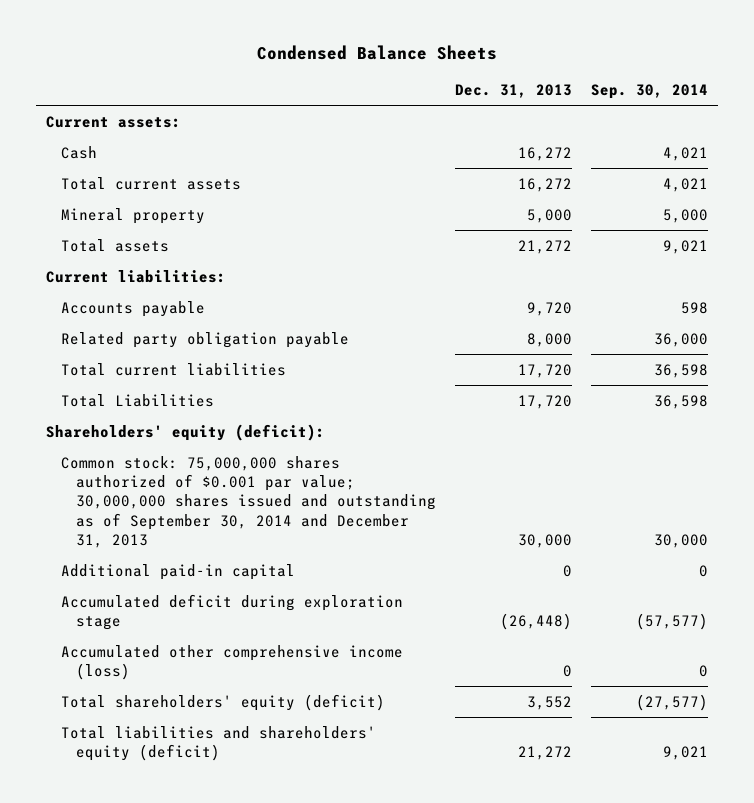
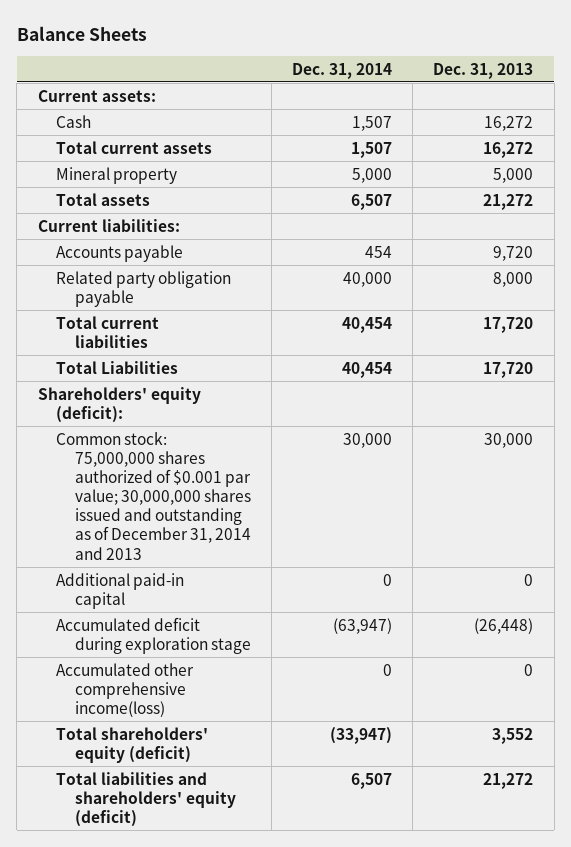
[256,45,497,61] Condensed Balance Sheets -> [16,25,147,41] Balance Sheets
[591,83,709,99] Sep. 30, 2014 -> none
none -> [292,62,393,79] Dec. 31, 2014
[60,455,436,548] Common stock: 75,000,000 shares authorized of $0.001 par value; 30,000,000 shares issued and outstanding as of September 30, 2014 and December 31, 2013 -> [56,431,251,560] Common stock: 75,000,000 shares authorized of $0.001 par value; 30,000,000 shares issued and outstanding as of December 31, 2014 and 2013
[60,644,403,681] Accumulated other comprehensive income (loss) -> [56,662,195,717] Accumulated other comprehensive income(loss)

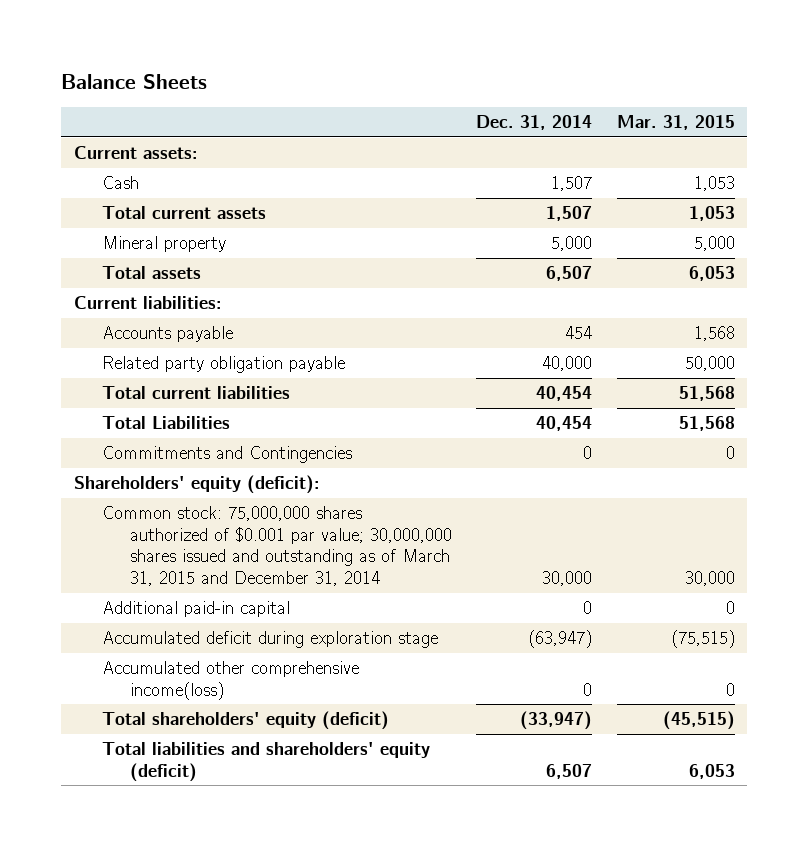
[433,62,534,79] Dec. 31, 2013 -> none
none -> [616,114,735,130] Mar. 31, 2015
none -> [101,446,352,464] Commitments and Contingencies
[56,431,251,560] Common stock: 75,000,000 shares authorized of $0.001 par value; 30,000,000 shares issued and outstanding as of December 31, 2014 and 2013 -> [101,506,453,586] Common stock: 75,000,000 shares authorized of $0.001 par value; 30,000,000 shares issued and outstanding as of March 31, 2015 and December 31, 2014

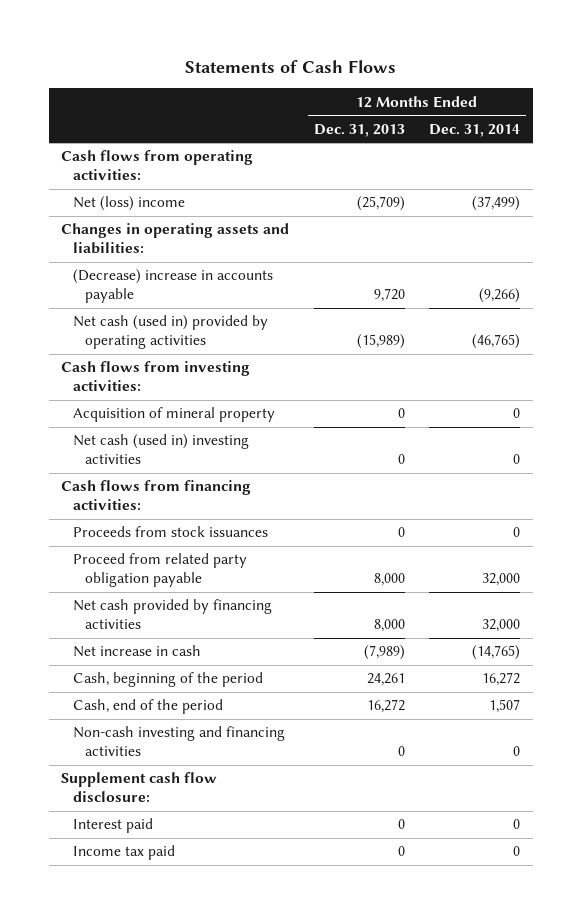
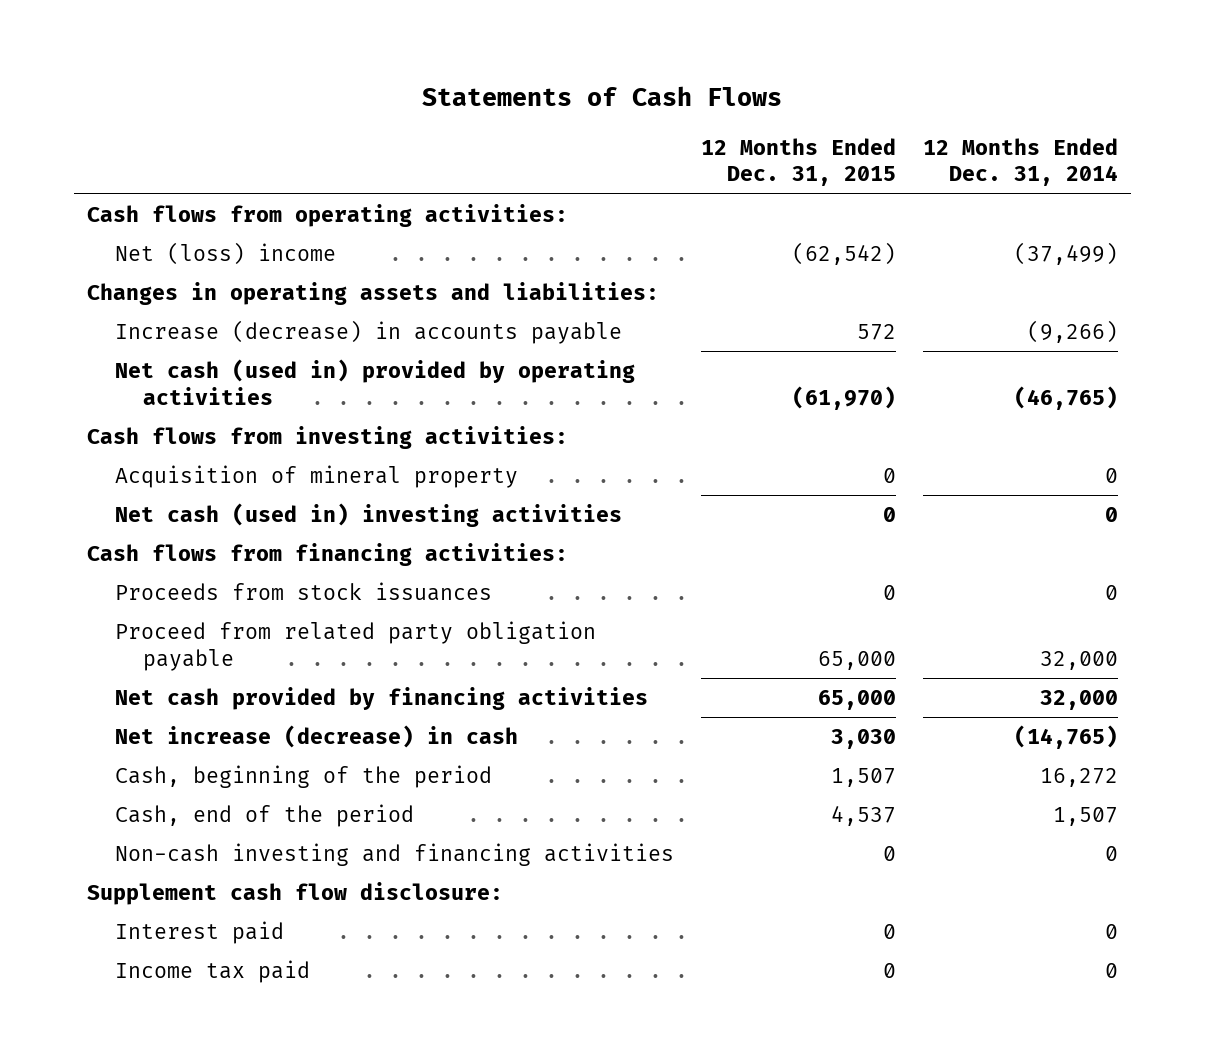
[313,123,405,137] Dec. 31, 2013 -> none
none -> [700,137,896,187] 12 Months Ended Dec. 31, 2015
[73,269,274,304] (Decrease) increase in accounts payable -> [115,319,623,344] Increase (decrease) in accounts payable
[73,645,202,658] Net increase in cash -> [115,724,519,748] Net increase (decrease) in cash

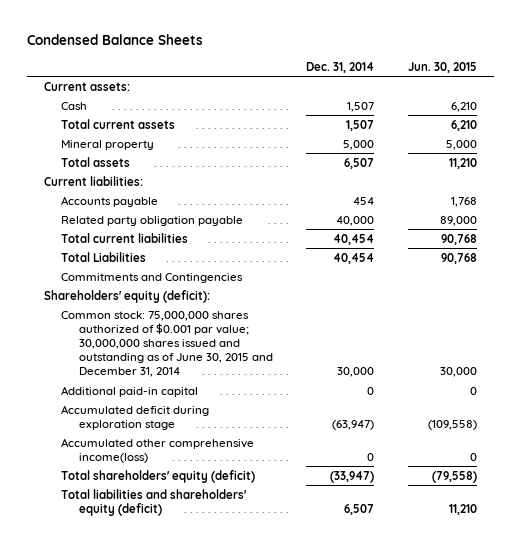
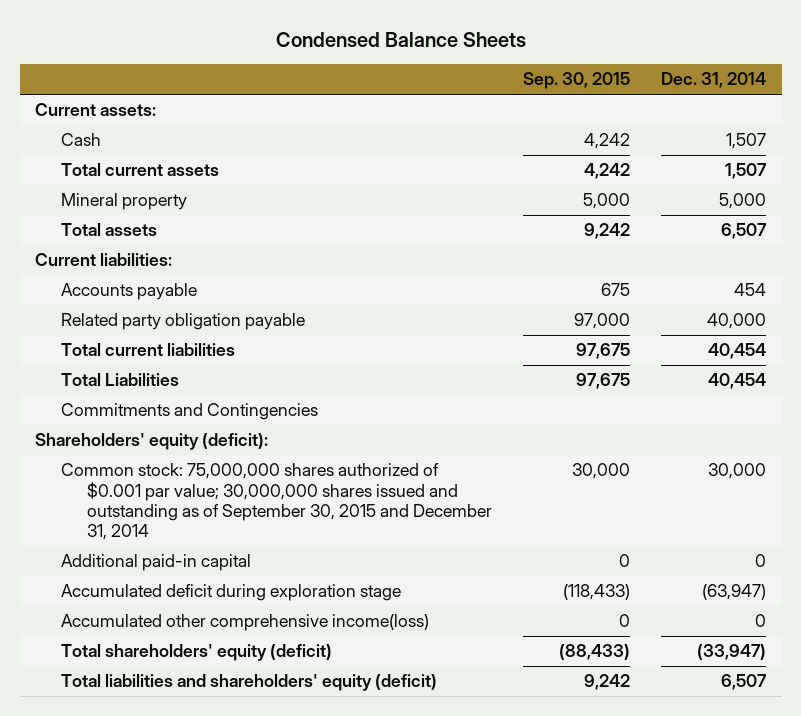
[408,61,478,73] Jun. 30, 2015 -> none
none -> [522,72,630,90] Sep. 30, 2015
[61,310,273,378] Common stock: 75,000,000 shares authorized of $0.001 par value; 30,000,000 shares issued and outstanding as of June 30, 2015 and December 31, 2014 -> [60,463,492,540] Common stock: 75,000,000 shares authorized of $0.001 par value; 30,000,000 shares issued and outstanding as of September 30, 2015 and December 31, 2014

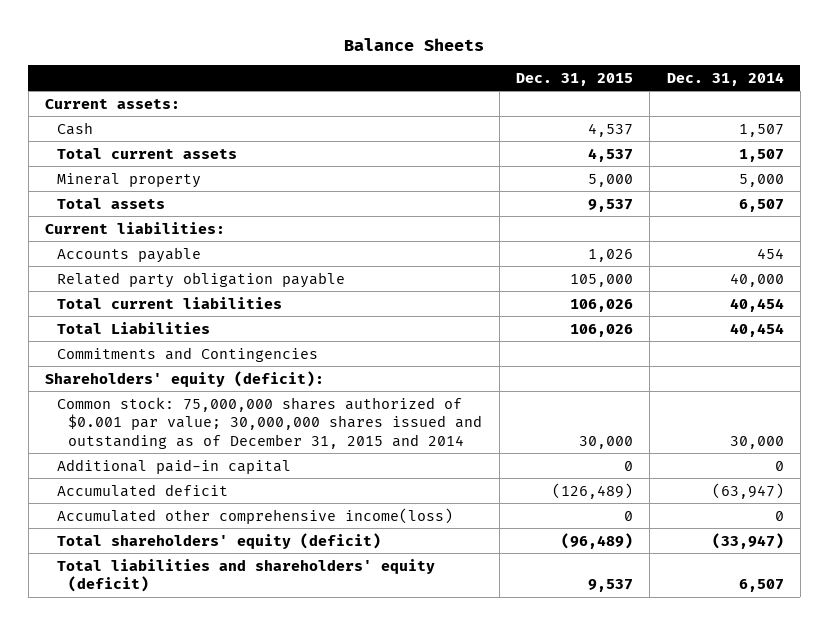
[275,31,526,47] Condensed Balance Sheets -> [344,37,485,51] Balance Sheets
[522,72,630,90] Sep. 30, 2015 -> none
none -> [515,72,633,86] Dec. 31, 2015
[60,463,492,540] Common stock: 75,000,000 shares authorized of $0.001 par value; 30,000,000 shares issued and outstanding as of September 30, 2015 and December 31, 2014 -> [56,396,483,449] Common stock: 75,000,000 shares authorized of $0.001 par value; 30,000,000 shares issued and outstanding as of December 31, 2015 and 2014
[60,584,401,602] Accumulated deficit during exploration stage -> [56,483,228,497] Accumulated deficit

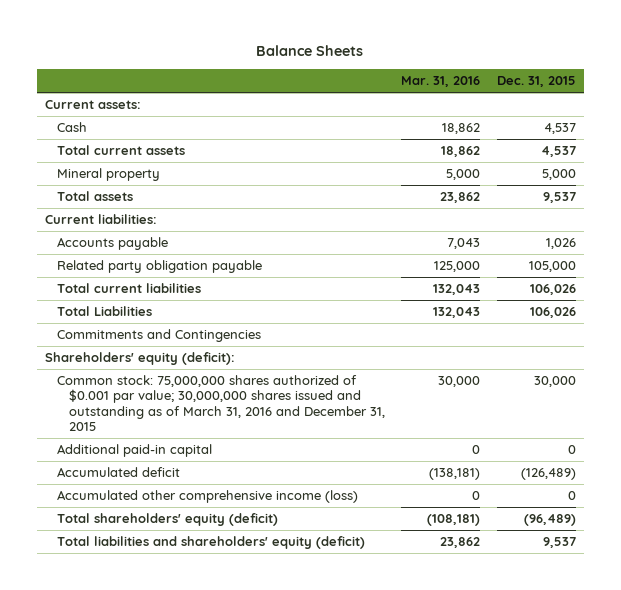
[666,71,784,86] Dec. 31, 2014 -> none
none -> [401,76,481,88] Mar. 31, 2016
[56,396,483,449] Common stock: 75,000,000 shares authorized of $0.001 par value; 30,000,000 shares issued and outstanding as of December 31, 2015 and 2014 -> [56,375,385,432] Common stock: 75,000,000 shares authorized of $0.001 par value; 30,000,000 shares issued and outstanding as of March 31, 2016 and December 31, 2015
[56,507,453,524] Accumulated other comprehensive income(loss) -> [56,490,358,504] Accumulated other comprehensive income (loss)

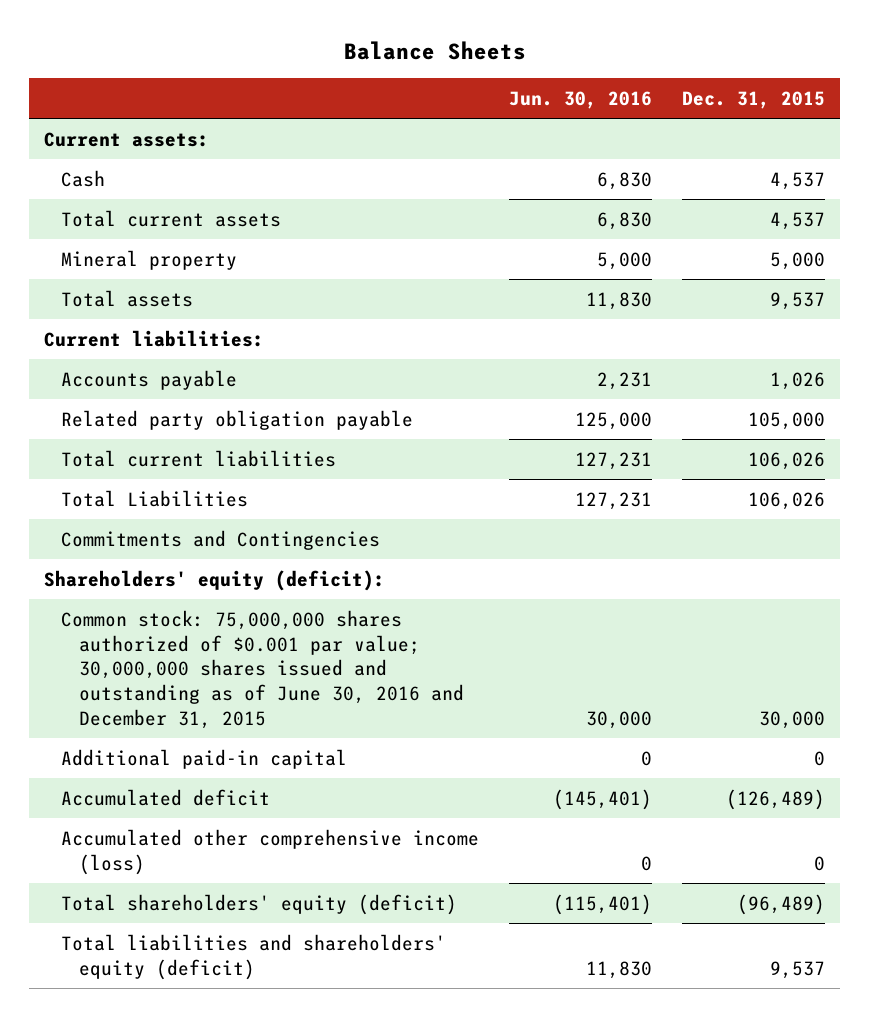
[401,76,481,88] Mar. 31, 2016 -> none
none -> [509,91,653,110] Jun. 30, 2016
[56,375,385,432] Common stock: 75,000,000 shares authorized of $0.001 par value; 30,000,000 shares issued and outstanding as of March 31, 2016 and December 31, 2015 -> [61,609,464,730] Common stock: 75,000,000 shares authorized of $0.001 par value; 30,000,000 shares issued and outstanding as of June 30, 2016 and December 31, 2015

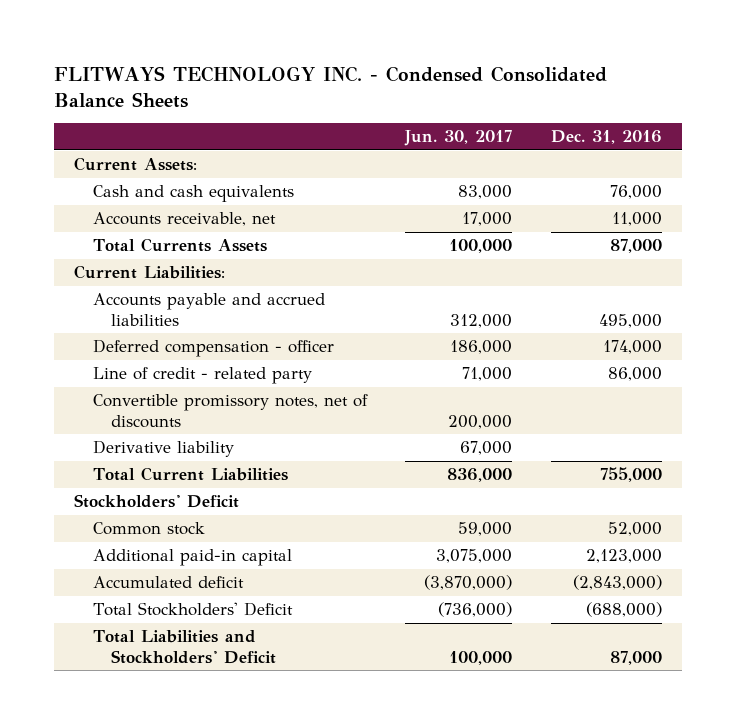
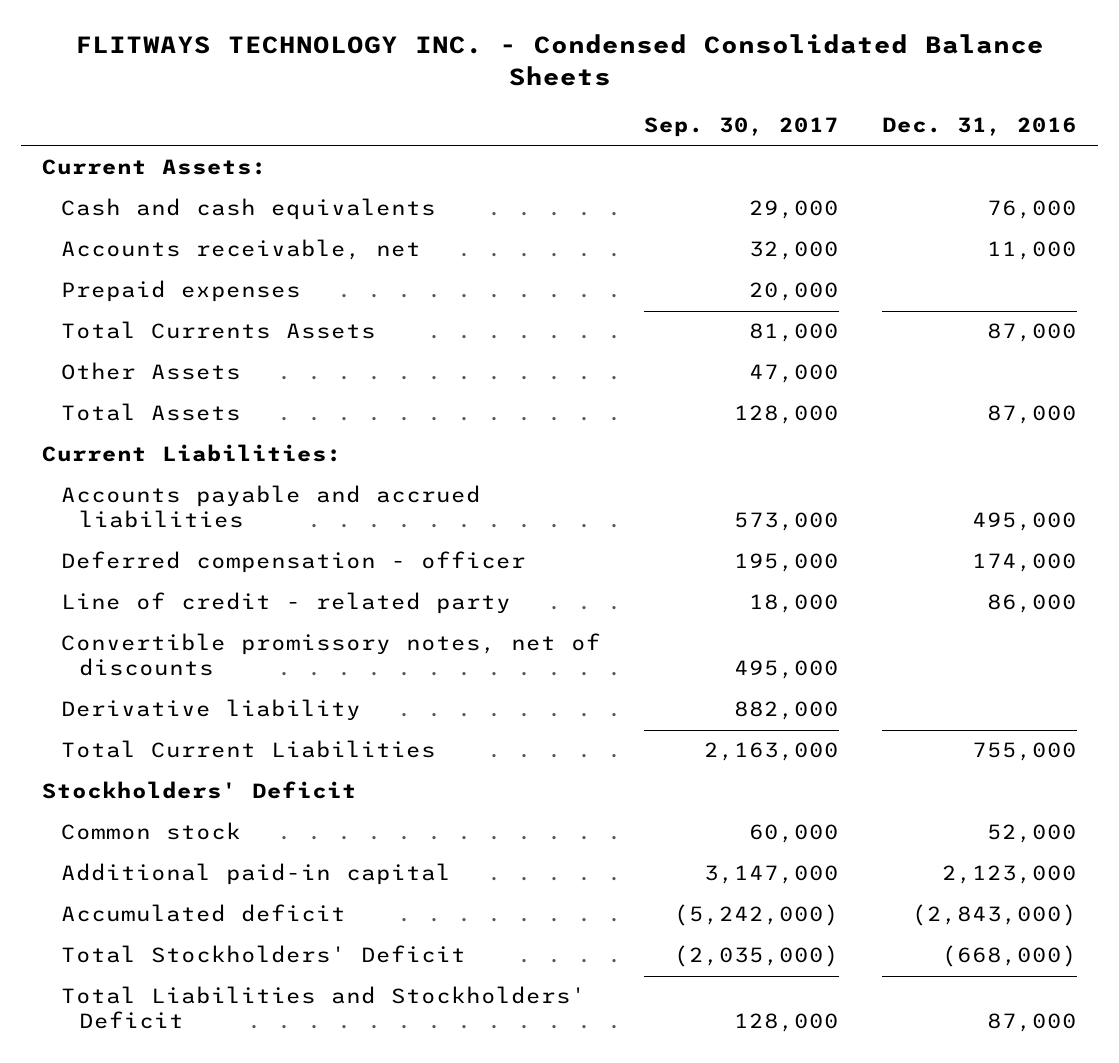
[404,130,513,147] Jun. 30, 2017 -> none
none -> [643,117,839,138] Sep. 30, 2017
none -> [60,280,301,303] Prepaid expenses
none -> [60,362,241,381] Other Assets
none -> [60,403,241,422] Total Assets
[586,602,663,618] (688,000) -> [941,945,1077,968] (668,000)

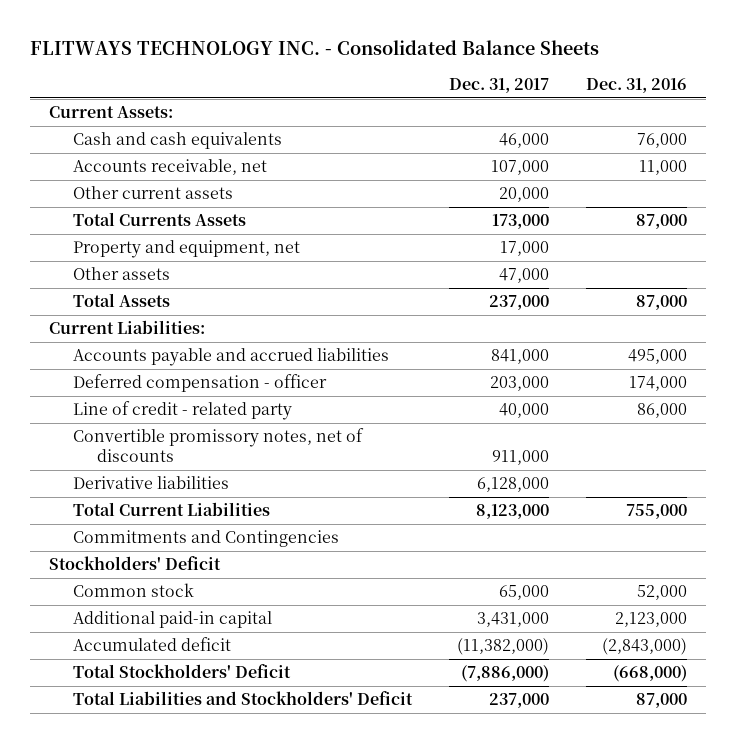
[74,33,1044,86] FLITWAYS TECHNOLOGY INC. - Condensed Consolidated Balance Sheets -> [30,39,600,55] FLITWAYS TECHNOLOGY INC. - Consolidated Balance Sheets
[643,117,839,138] Sep. 30, 2017 -> none
none -> [449,78,550,94] Dec. 31, 2017
[60,280,301,303] Prepaid expenses -> none
none -> [73,186,234,200] Other current assets
none -> [73,240,301,259] Property and equipment, net
[60,362,241,381] Other Assets -> [73,267,171,281] Other assets
[60,699,361,722] Derivative liability -> [73,476,230,490] Derivative liabilities
none -> [73,530,340,548] Commitments and Contingencies

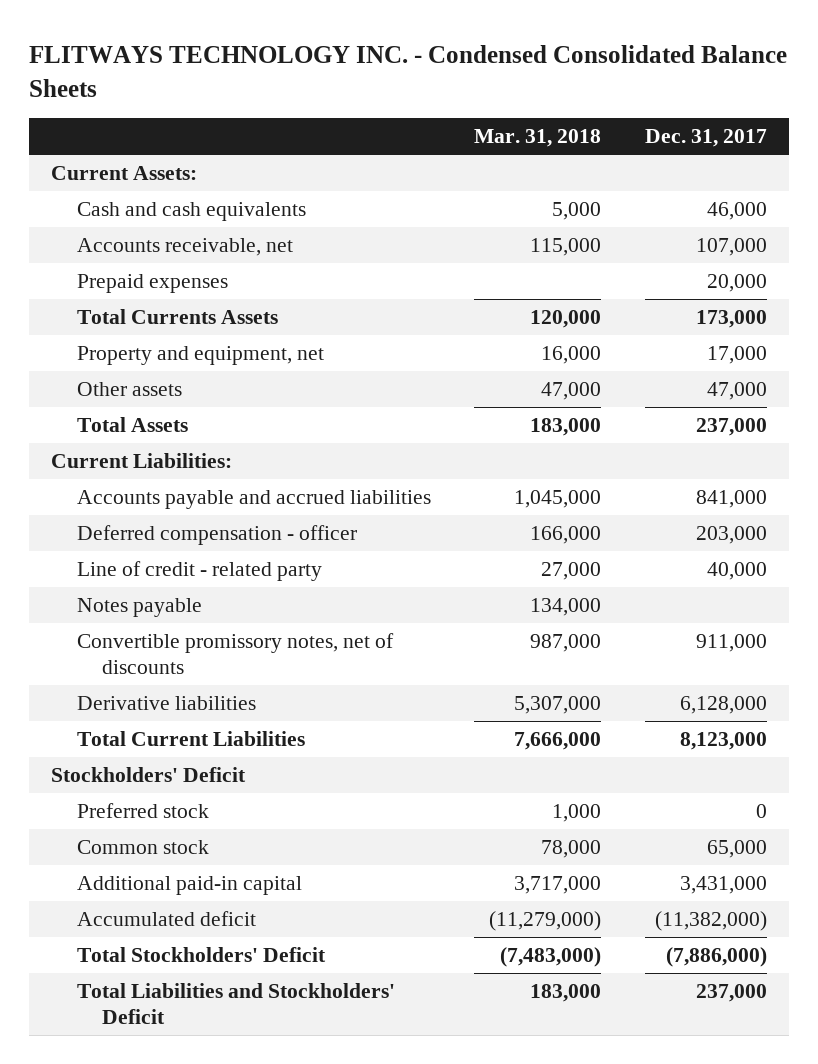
[30,39,600,55] FLITWAYS TECHNOLOGY INC. - Consolidated Balance Sheets -> [29,44,788,97] FLITWAYS TECHNOLOGY INC. - Condensed Consolidated Balance Sheets
[586,78,688,94] Dec. 31, 2016 -> none
none -> [474,129,602,148] Mar. 31, 2018
[73,186,234,200] Other current assets -> none
none -> [76,274,228,294] Prepaid expenses
none -> [76,598,202,618] Notes payable
[73,530,340,548] Commitments and Contingencies -> none
none -> [76,803,209,819] Preferred stock

